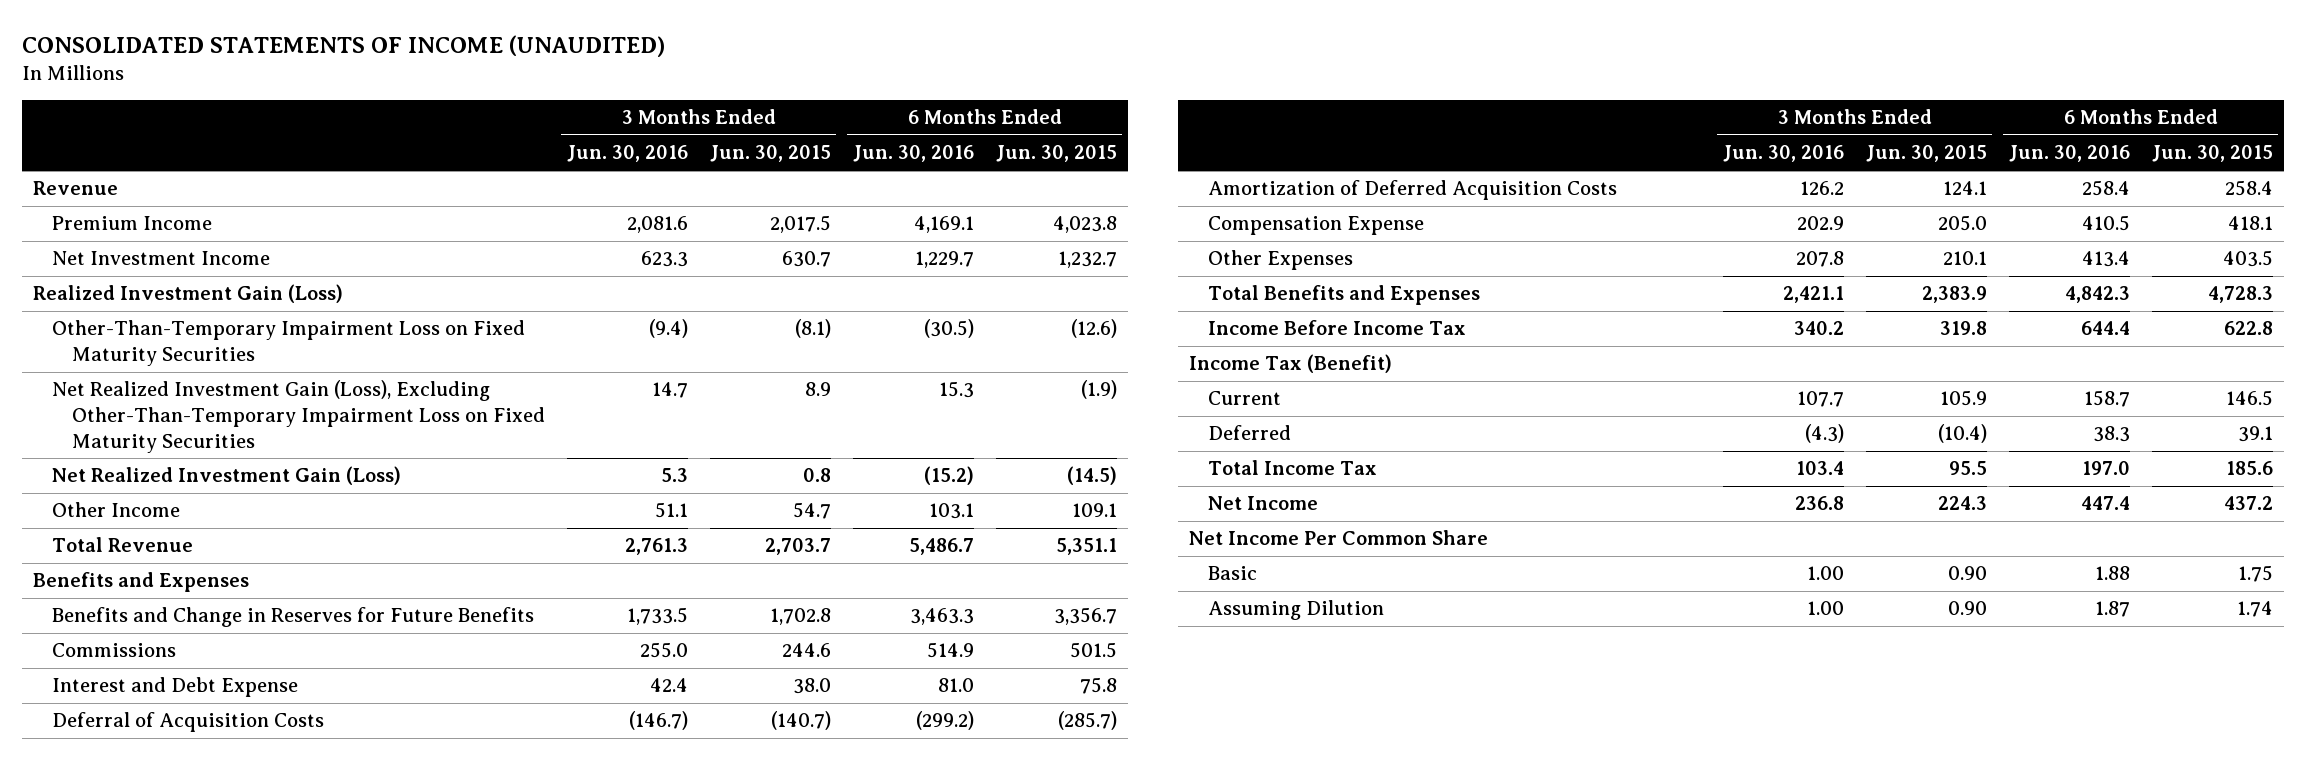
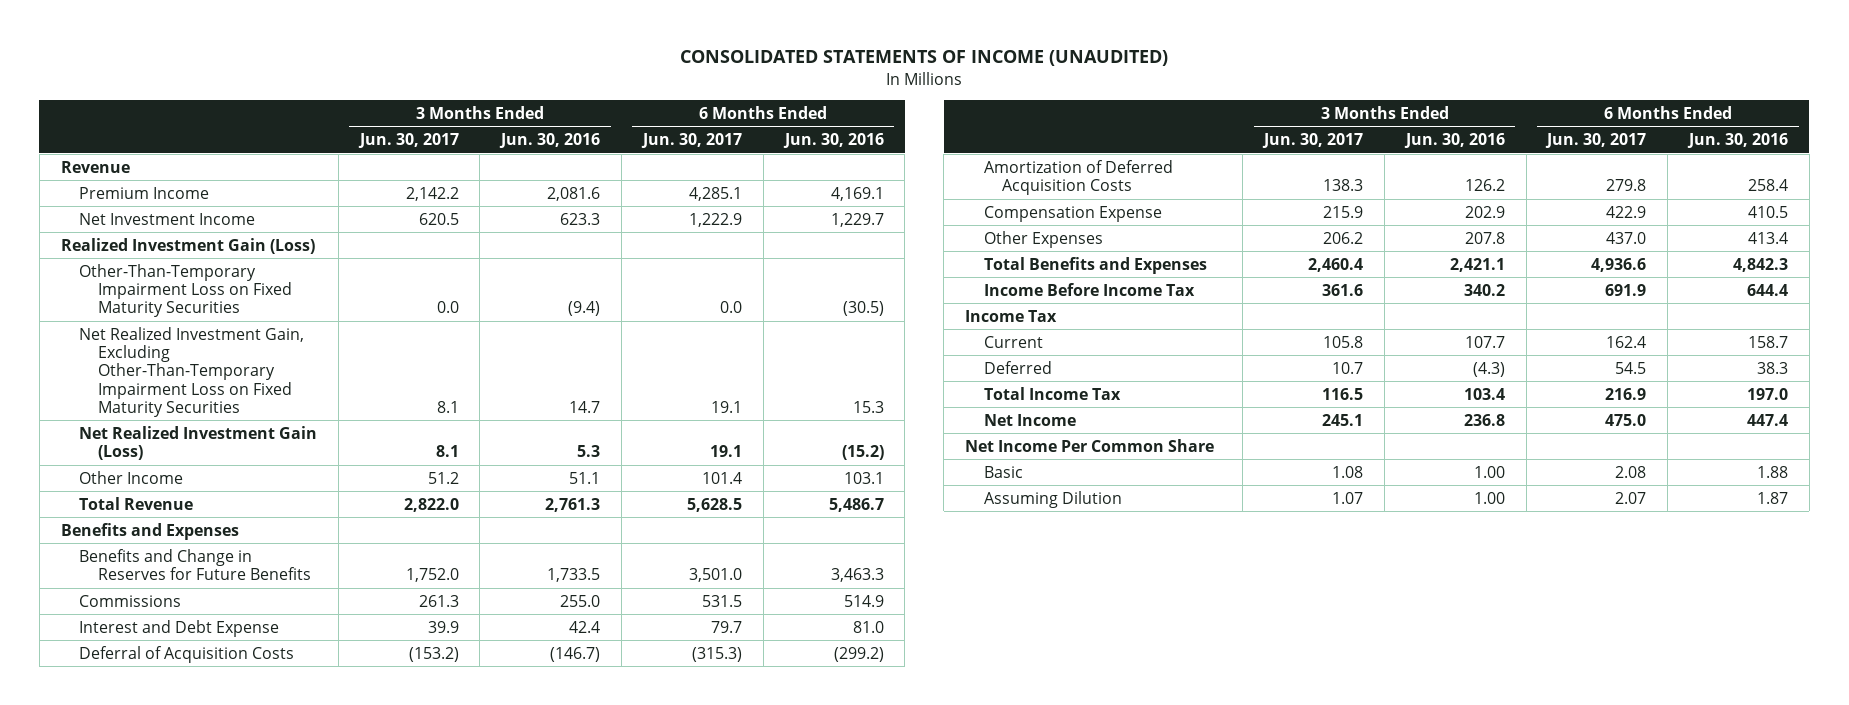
[709,145,831,163] Jun. 30, 2015 -> none
[995,145,1117,163] Jun. 30, 2015 -> none
none -> [357,133,459,149] Jun. 30, 2017
none -> [640,133,742,149] Jun. 30, 2017
[52,380,545,453] Net Realized Investment Gain (Loss), Excluding Other-Than-Temporary Impairment Loss on Fixed Maturity Securities -> [79,326,305,417] Net Realized Investment Gain, Excluding Other-Than-Temporary Impairment Loss on Fixed Maturity Securities
[1188,354,1392,374] Income Tax (Benefit) -> [965,309,1058,322] Income Tax

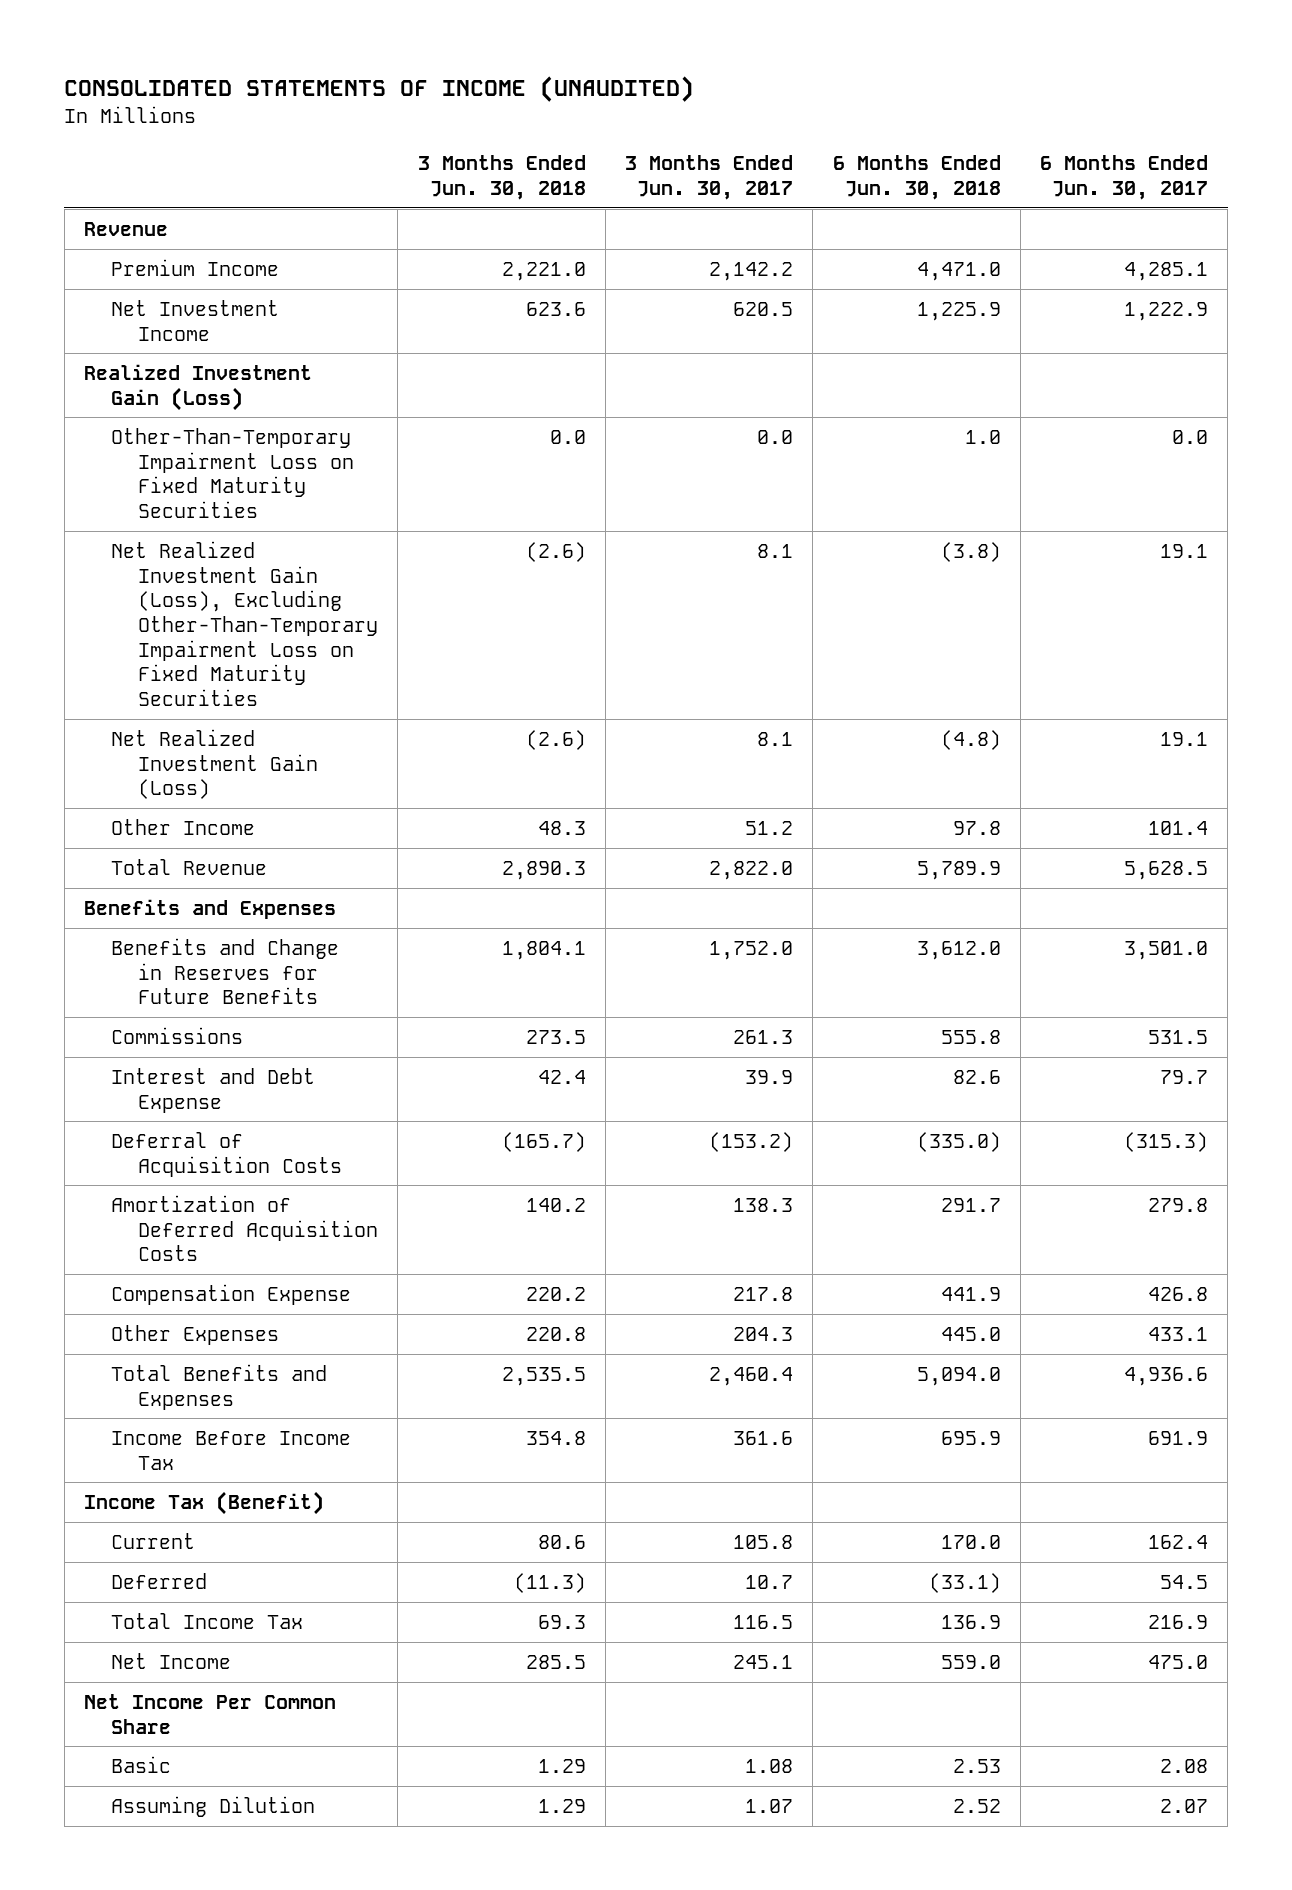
[499,133,601,149] Jun. 30, 2016 -> none
[782,133,884,149] Jun. 30, 2016 -> none
none -> [417,155,586,200] 3 Months Ended Jun. 30, 2018
none -> [832,155,1001,200] 6 Months Ended Jun. 30, 2018
[79,326,305,417] Net Realized Investment Gain, Excluding Other-Than-Temporary Impairment Loss on Fixed Maturity Securities -> [111,540,379,706] Net Realized Investment Gain (Loss), Excluding Other-Than-Temporary Impairment Loss on Fixed Maturity Securities
[1323,205,1364,218] 215.9 -> [733,1286,794,1301] 217.8
[1606,205,1647,218] 422.9 -> [1148,1286,1209,1301] 426.8
[1323,231,1364,244] 206.2 -> [733,1326,794,1341] 204.3
[1606,231,1647,244] 437.0 -> [1148,1326,1209,1341] 433.1
[965,309,1058,322] Income Tax -> [84,1490,325,1515] Income Tax (Benefit)

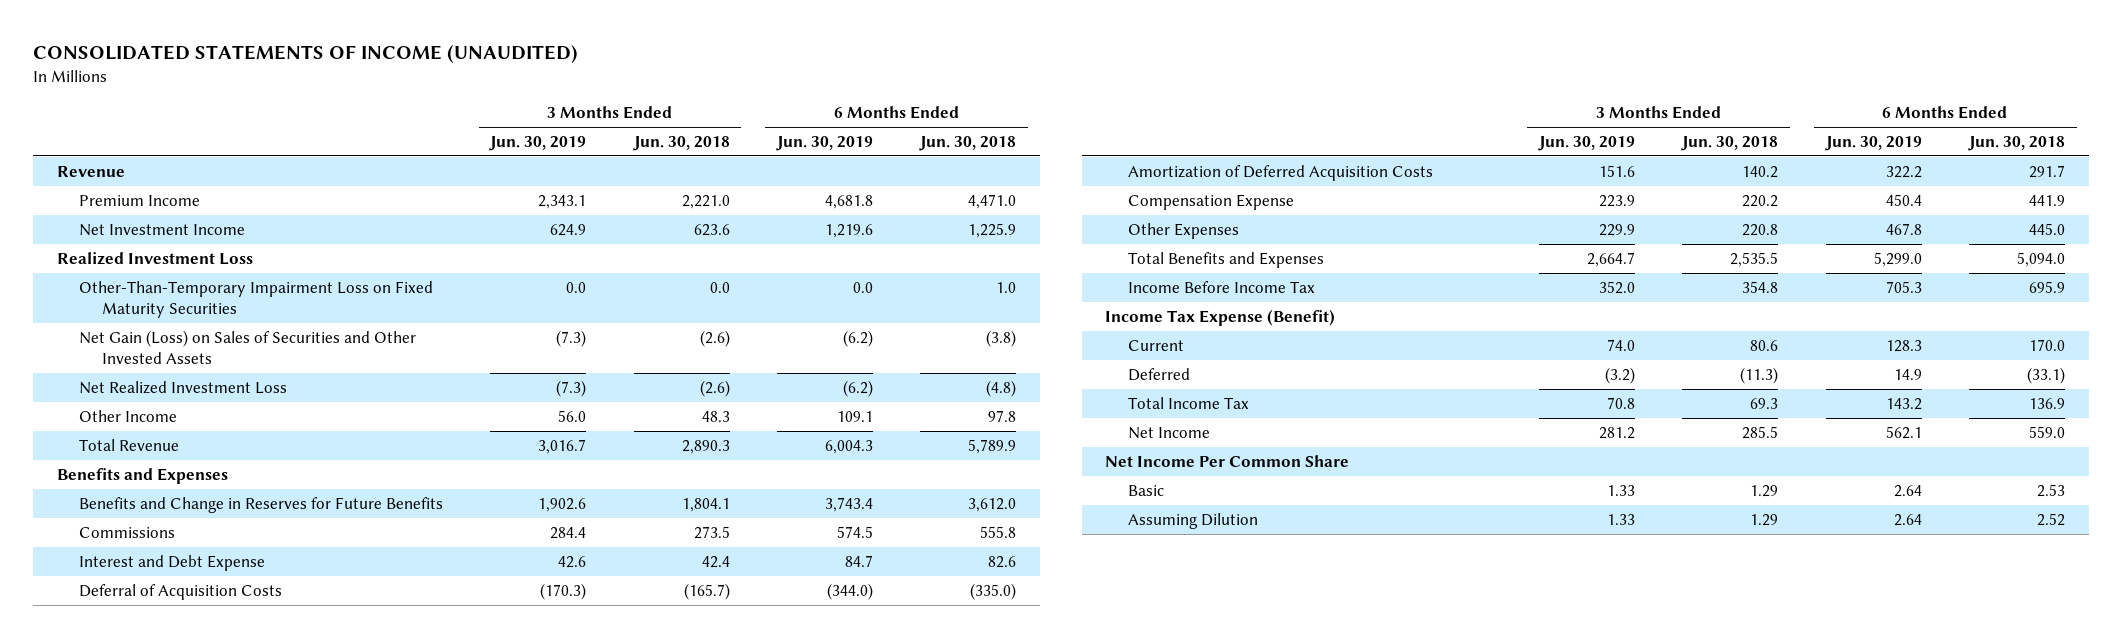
[625,155,794,200] 3 Months Ended Jun. 30, 2017 -> none
[1040,155,1209,200] 6 Months Ended Jun. 30, 2017 -> none
none -> [489,135,587,151] Jun. 30, 2019
none -> [775,135,873,151] Jun. 30, 2019
[84,363,313,411] Realized Investment Gain (Loss) -> [56,251,253,265] Realized Investment Loss
[111,540,379,706] Net Realized Investment Gain (Loss), Excluding Other-Than-Temporary Impairment Loss on Fixed Maturity Securities -> [79,329,417,364] Net Gain (Loss) on Sales of Securities and Other Invested Assets
[111,728,319,800] Net Realized Investment Gain (Loss) -> [79,380,288,394] Net Realized Investment Loss
[84,1490,325,1515] Income Tax (Benefit) -> [1105,308,1336,326] Income Tax Expense (Benefit)

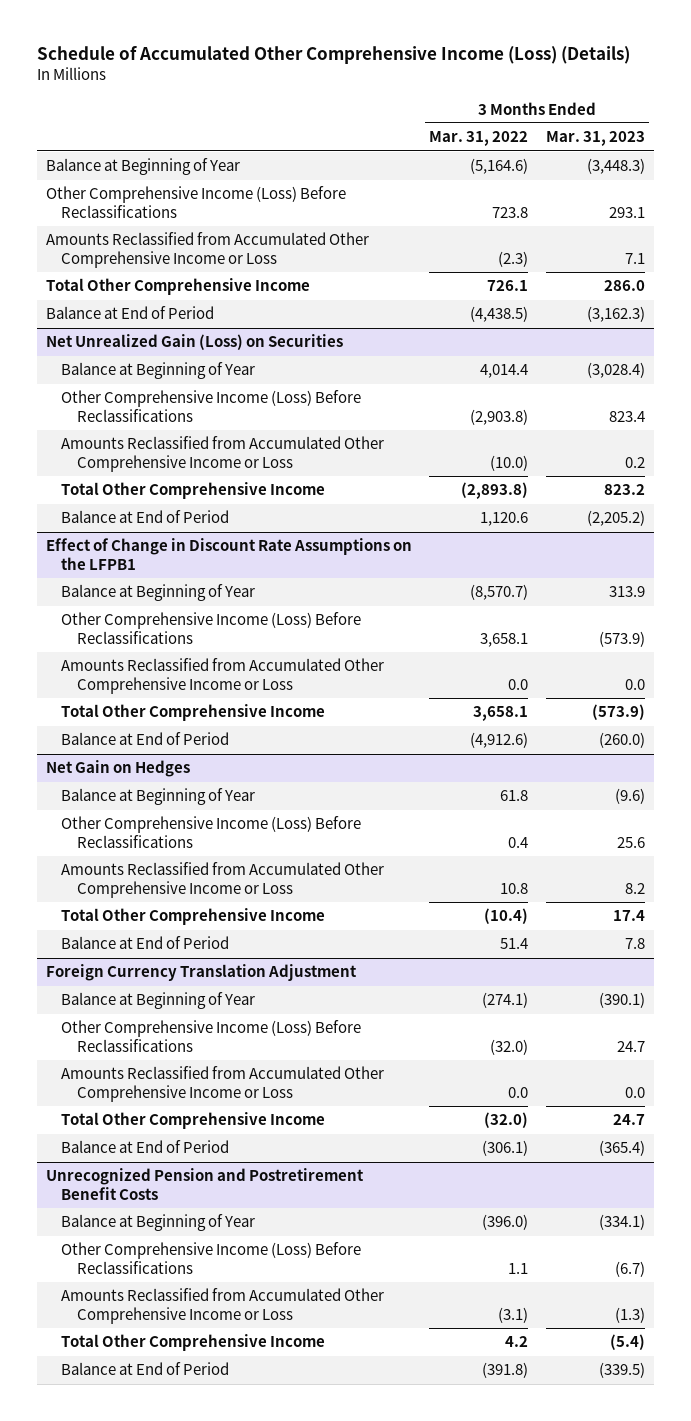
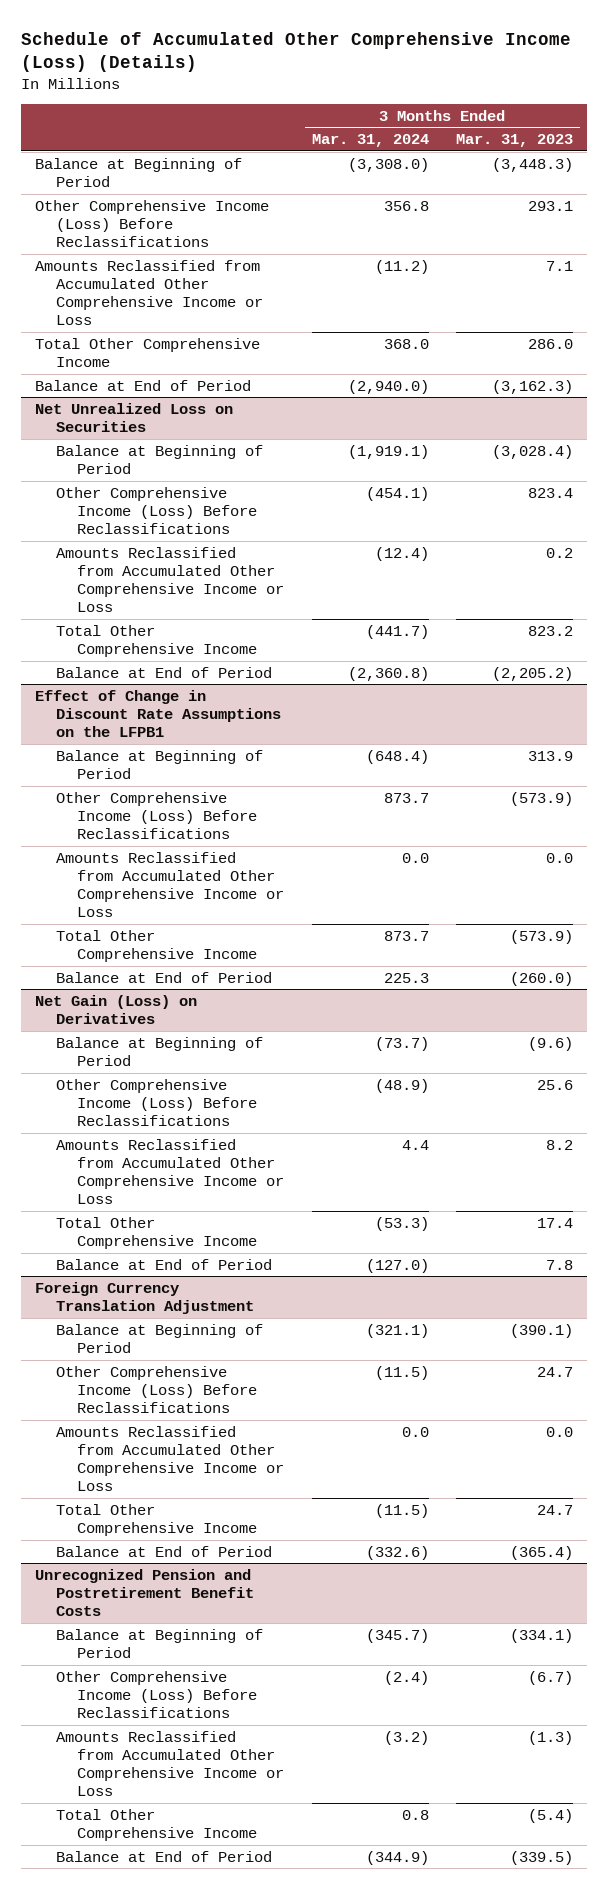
[429,131,529,147] Mar. 31, 2022 -> none
none -> [311,134,429,148] Mar. 31, 2024
[45,158,240,176] Balance at Beginning of Year -> [34,157,242,187] Balance at Beginning of Period
[45,334,343,351] Net Unrealized Gain (Loss) on Securities -> [34,402,233,432] Net Unrealized Loss on Securities
[61,362,256,380] Balance at Beginning of Year -> [55,444,263,474] Balance at Beginning of Period
[61,584,256,602] Balance at Beginning of Year -> [55,749,263,779] Balance at Beginning of Period
[45,760,190,778] Net Gain on Hedges -> [34,994,197,1024] Net Gain (Loss) on Derivatives
[61,788,256,806] Balance at Beginning of Year -> [55,1036,263,1066] Balance at Beginning of Period
[61,992,256,1010] Balance at Beginning of Year -> [55,1323,263,1353] Balance at Beginning of Period
[61,1214,256,1232] Balance at Beginning of Year -> [55,1628,263,1658] Balance at Beginning of Period

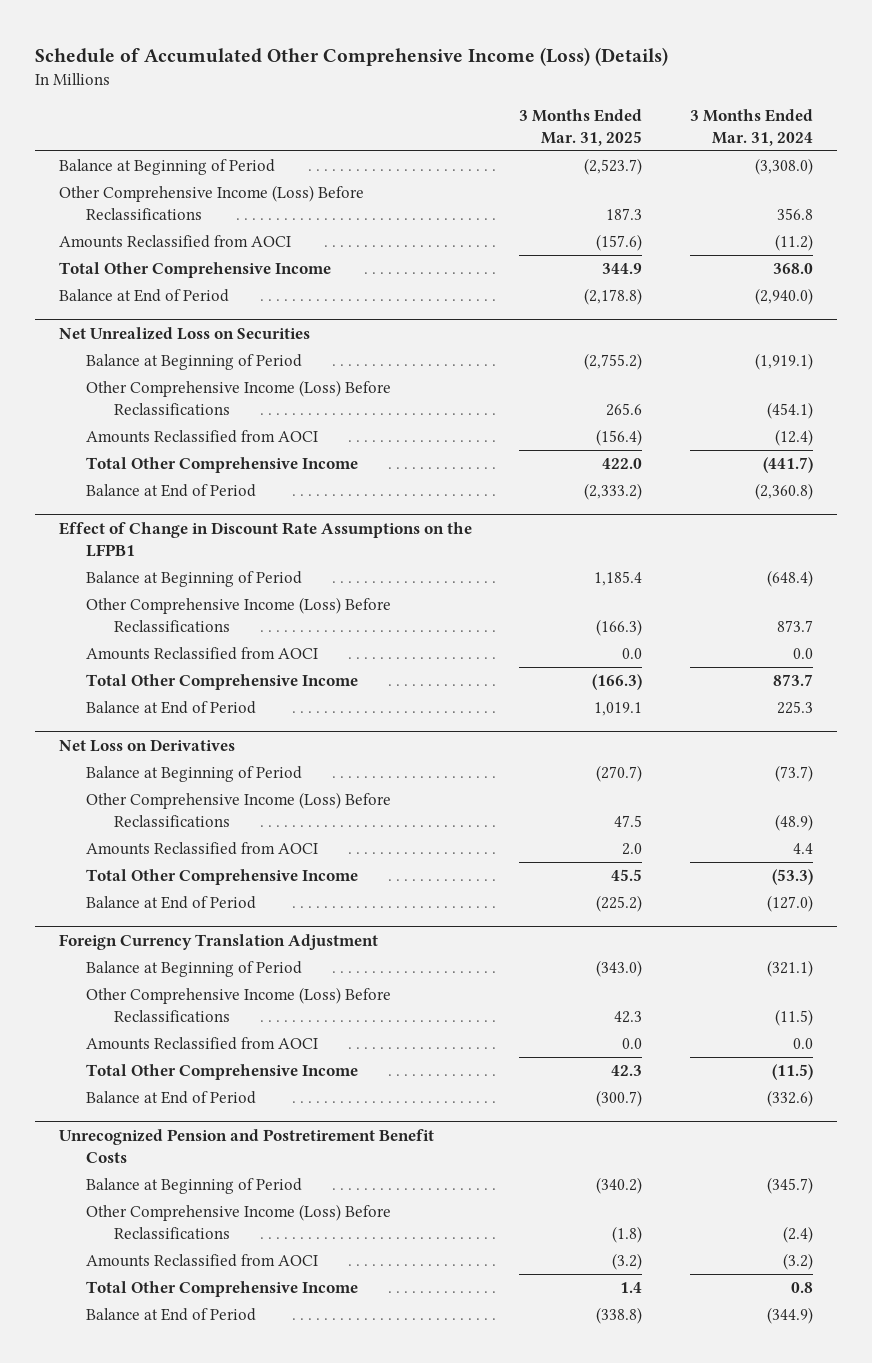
[456,134,574,148] Mar. 31, 2023 -> none
none -> [519,109,643,146] 3 Months Ended Mar. 31, 2025
[34,259,263,326] Amounts Reclassified from Accumulated Other Comprehensive Income or Loss -> [58,235,291,249] Amounts Reclassified from AOCI
[55,546,284,613] Amounts Reclassified from Accumulated Other Comprehensive Income or Loss -> [86,430,319,444] Amounts Reclassified from AOCI
[55,851,284,918] Amounts Reclassified from Accumulated Other Comprehensive Income or Loss -> [86,647,319,661] Amounts Reclassified from AOCI
[34,994,197,1024] Net Gain (Loss) on Derivatives -> [58,738,235,752] Net Loss on Derivatives
[55,1138,284,1205] Amounts Reclassified from Accumulated Other Comprehensive Income or Loss -> [86,842,319,856] Amounts Reclassified from AOCI
[55,1425,284,1492] Amounts Reclassified from Accumulated Other Comprehensive Income or Loss -> [86,1037,319,1051] Amounts Reclassified from AOCI
[55,1730,284,1797] Amounts Reclassified from Accumulated Other Comprehensive Income or Loss -> [86,1254,319,1268] Amounts Reclassified from AOCI

